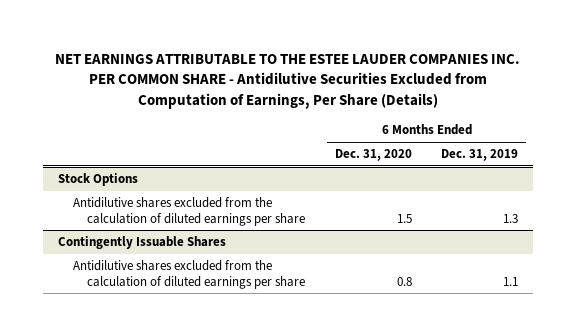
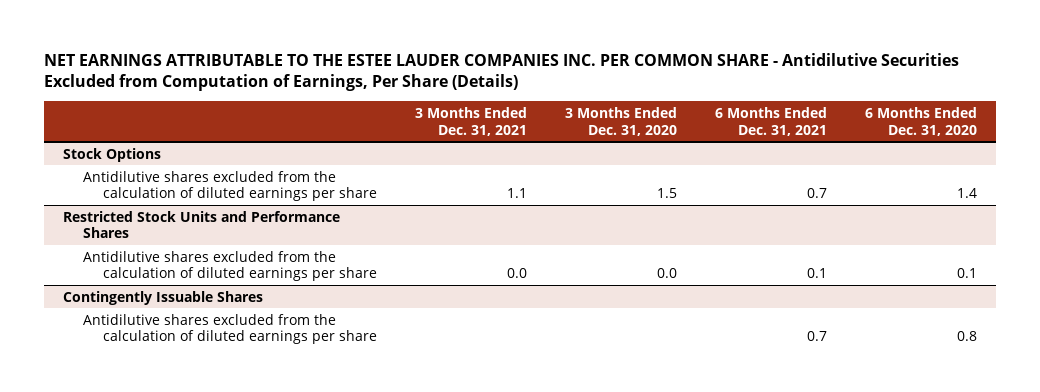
[441,149,519,162] Dec. 31, 2019 -> none
none -> [414,107,527,136] 3 Months Ended Dec. 31, 2021
none -> [564,107,677,136] 3 Months Ended Dec. 31, 2020
none -> [714,107,827,136] 6 Months Ended Dec. 31, 2021
[396,213,412,223] 1.5 -> [956,188,977,199] 1.4
none -> [63,210,341,239] Restricted Stock Units and Performance Shares
none -> [83,250,378,282] Antidilutive shares excluded from the calculation of diluted earnings per share

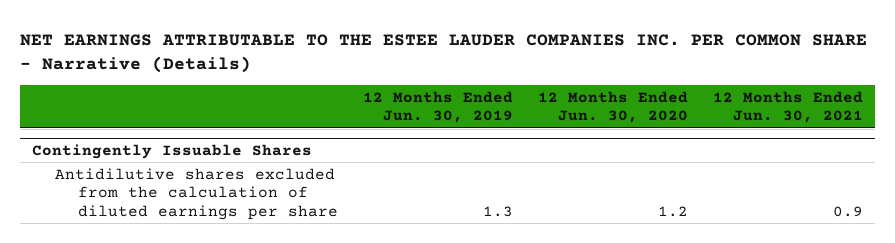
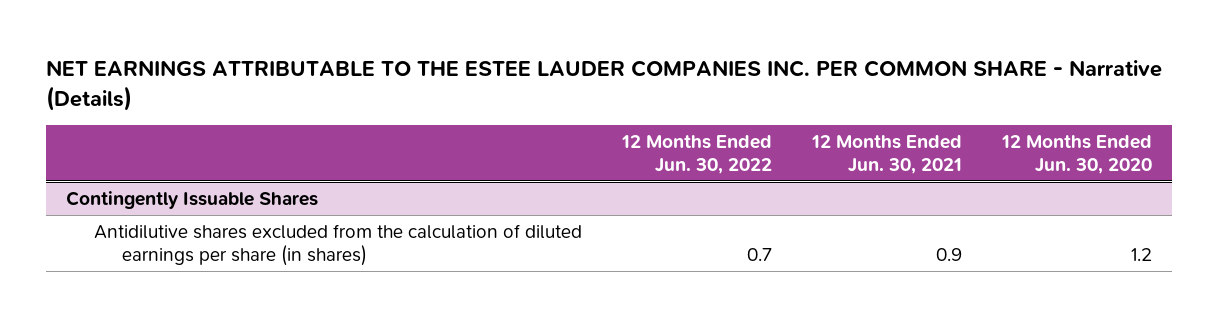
[362,90,513,124] 12 Months Ended Jun. 30, 2019 -> none
none -> [621,134,773,174] 12 Months Ended Jun. 30, 2022
[55,167,338,220] Antidilutive shares excluded from the calculation of diluted earnings per share -> [94,224,583,266] Antidilutive shares excluded from the calculation of diluted earnings per share (in shares)

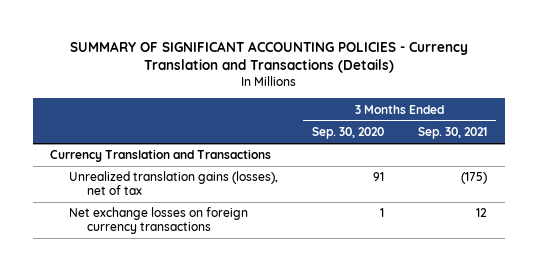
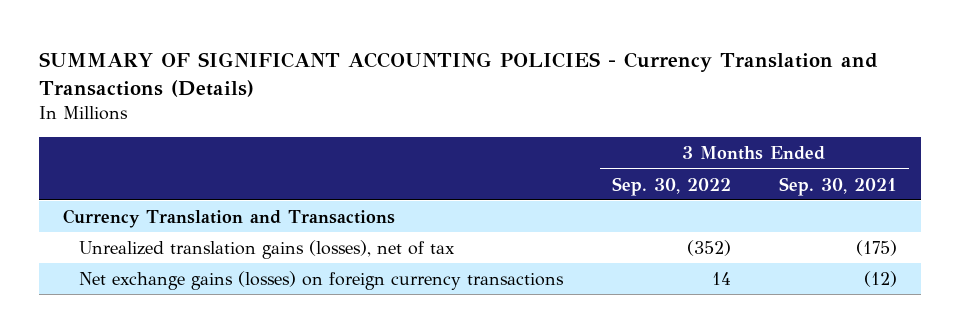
[312,127,385,140] Sep. 30, 2020 -> none
none -> [611,176,731,196] Sep. 30, 2022
[68,207,248,235] Net exchange losses on foreign currency transactions -> [79,270,565,290] Net exchange gains (losses) on foreign currency transactions
[476,208,488,218] 12 -> [863,270,897,287] (12)

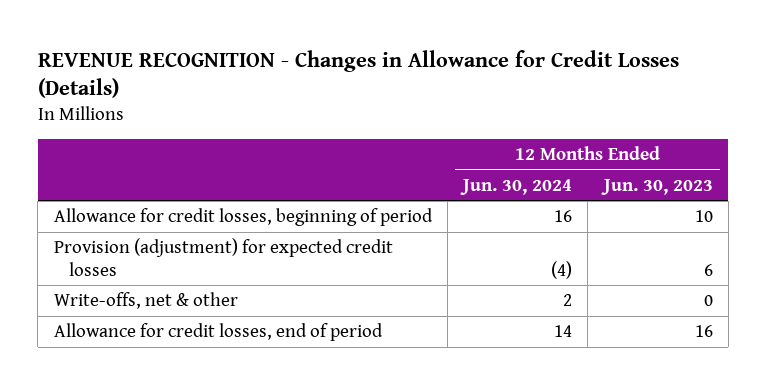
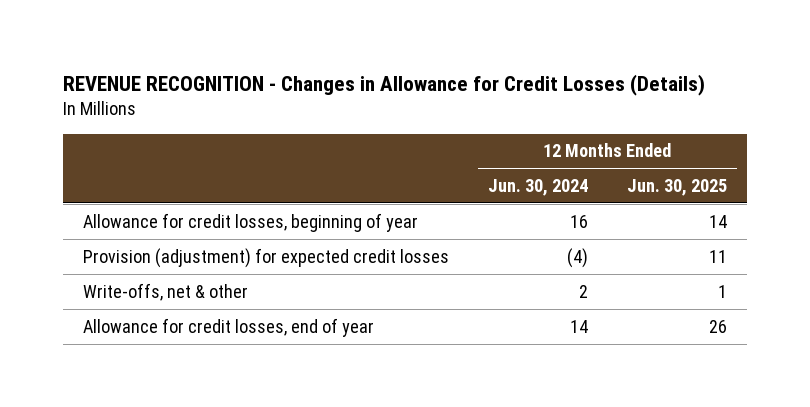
[600,178,713,195] Jun. 30, 2023 -> none
none -> [627,178,728,196] Jun. 30, 2025
[53,208,433,227] Allowance for credit losses, beginning of period -> [82,212,418,232] Allowance for credit losses, beginning of year
[53,323,383,342] Allowance for credit losses, end of period -> [82,317,374,337] Allowance for credit losses, end of year

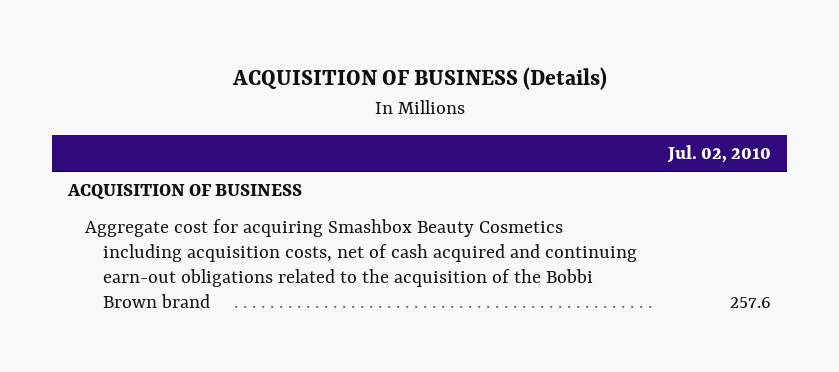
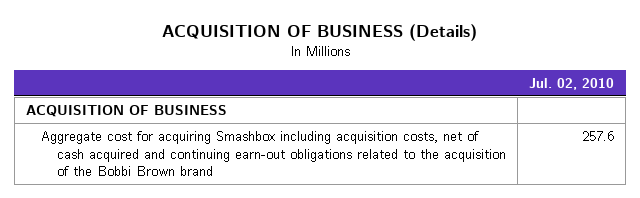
[85,219,637,309] Aggregate cost for acquiring Smashbox Beauty Cosmetics including acquisition costs, net of cash acquired and continuing earn-out obligations related to the acquisition of the Bobbi Brown brand -> [41,130,506,177] Aggregate cost for acquiring Smashbox including acquisition costs, net of cash acquired and continuing earn-out obligations related to the acquisition of the Bobbi Brown brand

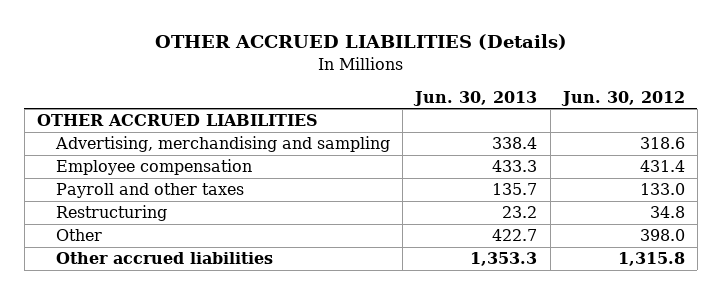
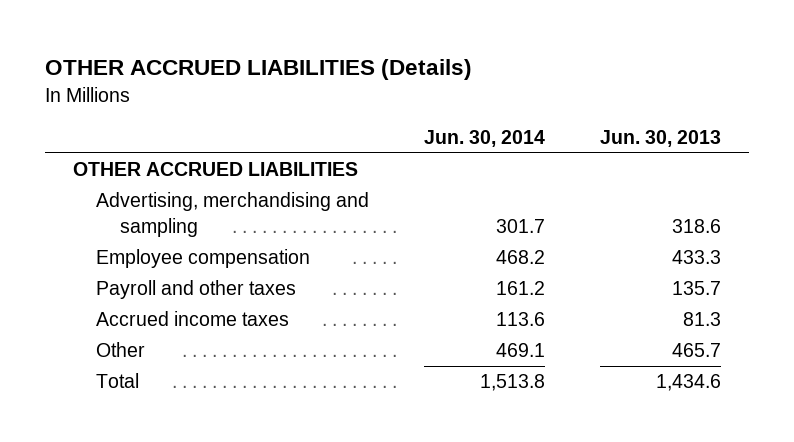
[560,90,685,106] Jun. 30, 2012 -> none
none -> [424,129,546,147] Jun. 30, 2014
[492,137,538,150] 338.4 -> [672,218,722,233] 318.6
[56,205,168,222] Restructuring -> none
[56,252,274,265] Other accrued liabilities -> none
none -> [96,311,290,327] Accrued income taxes
[492,229,538,242] 422.7 -> [672,343,722,358] 465.7
none -> [96,373,140,389] Total

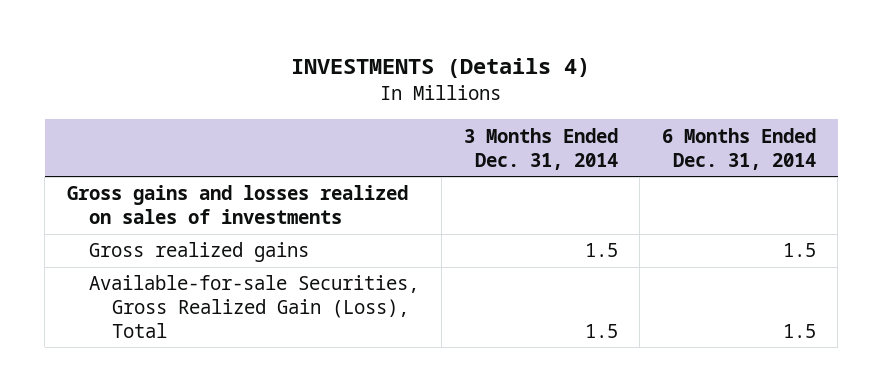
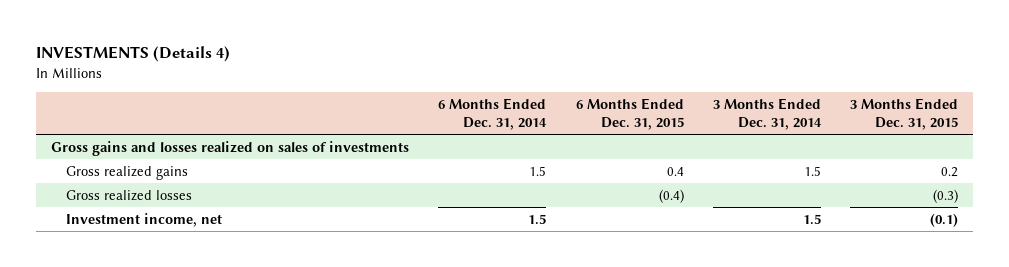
none -> [575,98,684,130] 6 Months Ended Dec. 31, 2015
none -> [850,98,959,130] 3 Months Ended Dec. 31, 2015
none -> [65,189,192,201] Gross realized losses
[89,275,420,338] Available-for-sale Securities, Gross Realized Gain (Loss), Total -> [65,212,222,227] Investment income, net

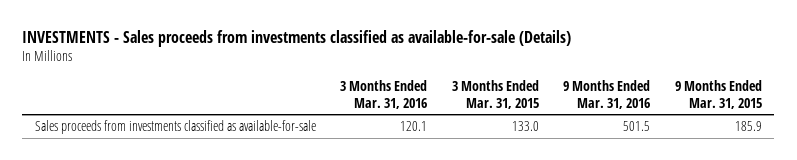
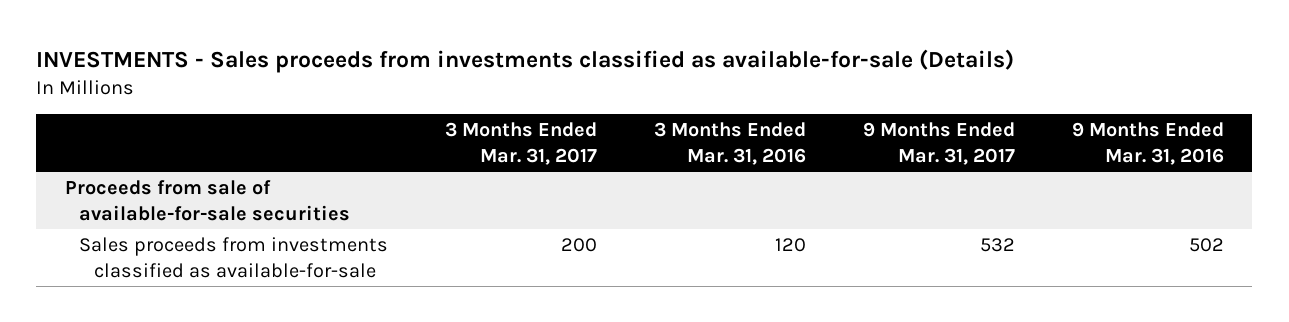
[451,79,539,109] 3 Months Ended Mar. 31, 2015 -> none
[675,79,763,109] 9 Months Ended Mar. 31, 2015 -> none
none -> [445,121,598,165] 3 Months Ended Mar. 31, 2017
none -> [863,121,1016,165] 9 Months Ended Mar. 31, 2017
none -> [64,179,351,221] Proceeds from sale of available-for-sale securities
[400,121,428,132] 120.1 -> [775,237,807,252] 120
[623,121,651,132] 501.5 -> [1189,237,1225,252] 502

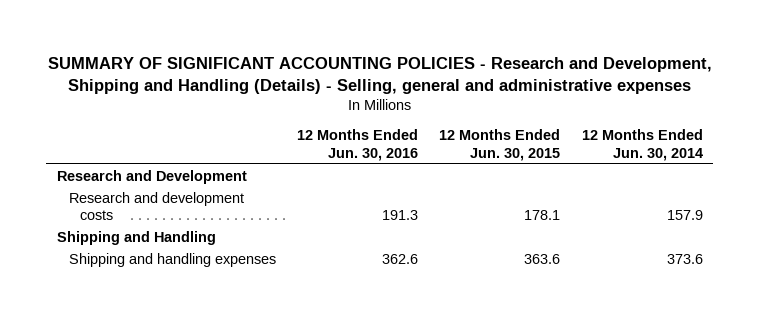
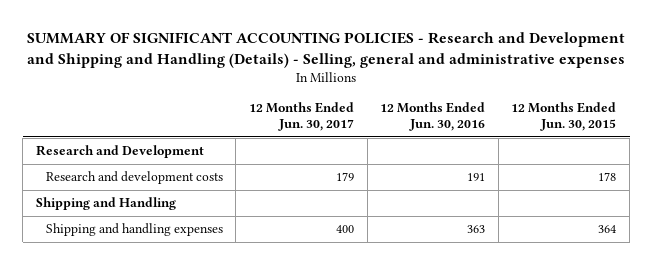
[47,56,712,94] SUMMARY OF SIGNIFICANT ACCOUNTING POLICIES - Research and Development, Shipping and Handling (Details) - Selling, general and administrative expenses -> [27,32,626,68] SUMMARY OF SIGNIFICANT ACCOUNTING POLICIES - Research and Development and Shipping and Handling (Details) - Selling, general and administrative expenses
[581,129,703,161] 12 Months Ended Jun. 30, 2014 -> none
none -> [249,102,355,132] 12 Months Ended Jun. 30, 2017
[382,210,419,221] 191.3 -> [467,173,486,182] 191
[524,210,561,221] 178.1 -> [598,172,617,182] 178
[382,253,419,264] 362.6 -> [467,225,486,234] 363
[524,253,561,264] 363.6 -> [598,225,617,234] 364

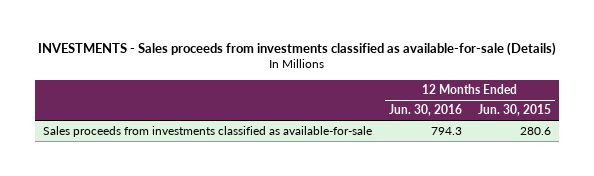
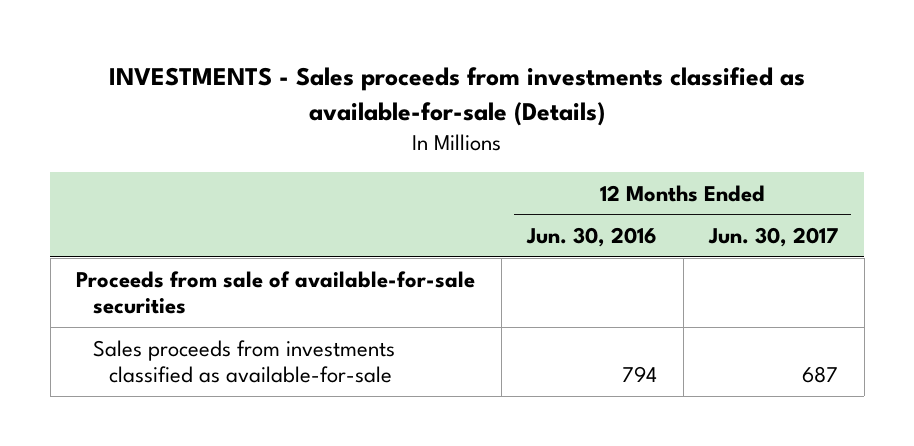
[477,104,551,117] Jun. 30, 2015 -> none
none -> [708,226,839,247] Jun. 30, 2017
none -> [76,270,476,314] Proceeds from sale of available-for-sale securities
[430,127,462,136] 794.3 -> [622,365,658,382] 794

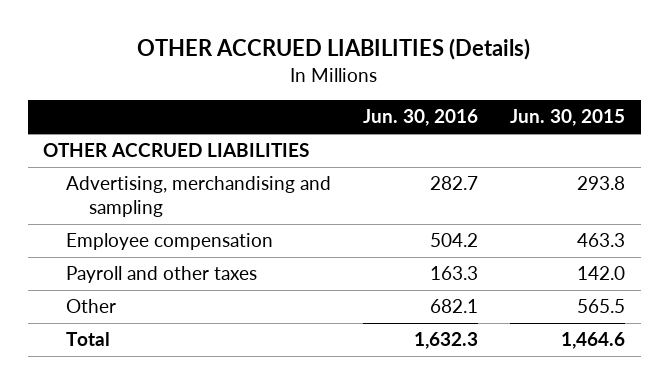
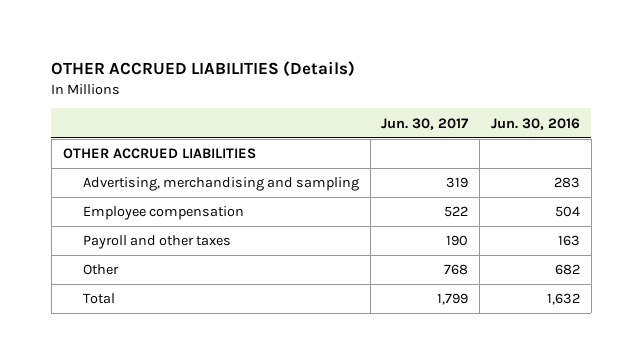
[510,109,626,127] Jun. 30, 2015 -> none
none -> [381,117,469,130] Jun. 30, 2017
[430,176,479,191] 282.7 -> [554,177,581,189] 283
[430,233,479,248] 504.2 -> [555,206,581,218] 504
[430,266,479,281] 163.3 -> [558,235,581,247] 163
[430,299,479,314] 682.1 -> [555,264,581,276] 682
[414,332,479,350] 1,632.3 -> [547,293,581,306] 1,632

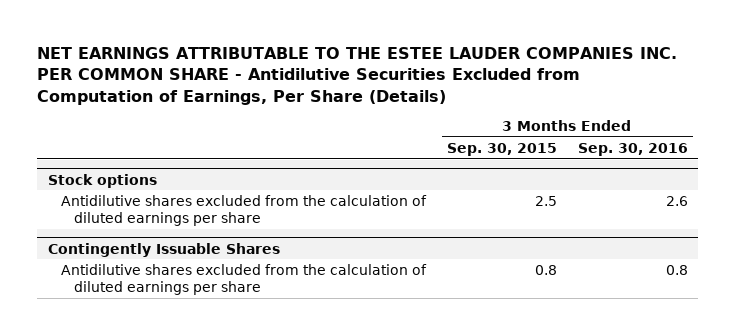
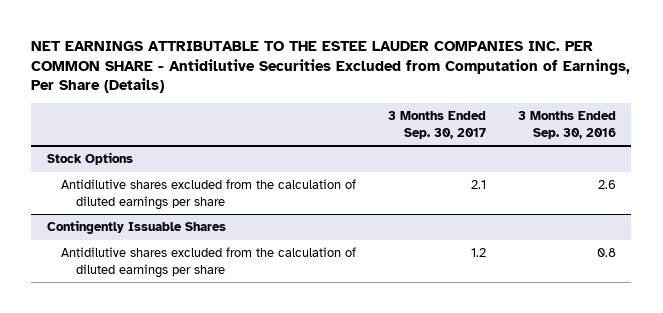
[446,142,557,156] Sep. 30, 2015 -> none
none -> [388,111,487,139] 3 Months Ended Sep. 30, 2017
[47,173,157,188] Stock options -> [46,152,133,166] Stock Options

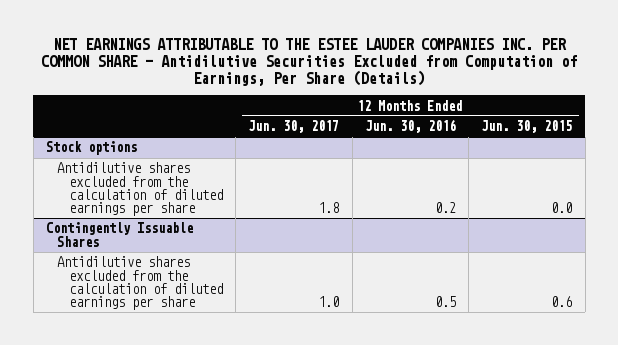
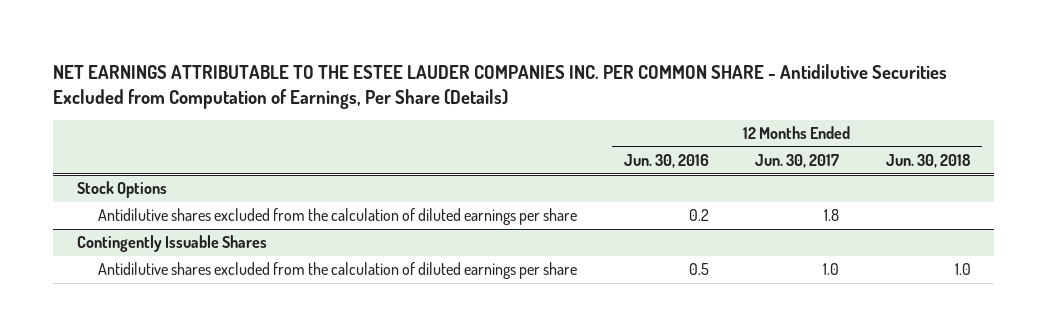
[481,120,573,134] Jun. 30, 2015 -> none
none -> [885,154,971,169] Jun. 30, 2018
[45,141,137,156] Stock options -> [76,181,167,199] Stock Options

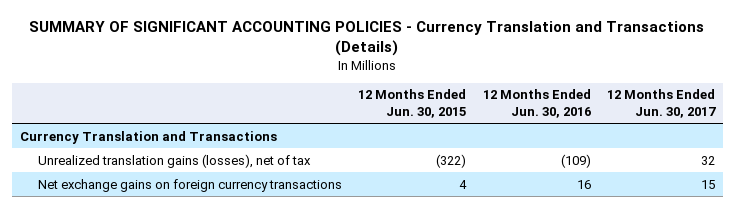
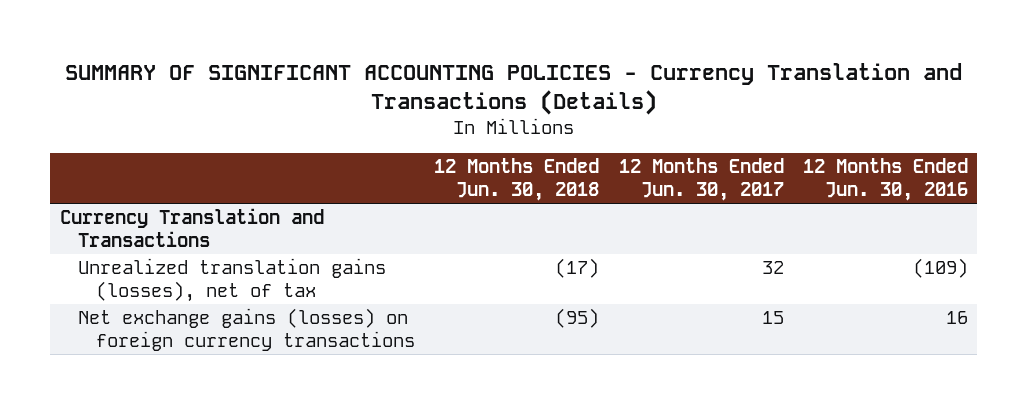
[358,89,467,118] 12 Months Ended Jun. 30, 2015 -> none
none -> [434,158,600,201] 12 Months Ended Jun. 30, 2018
[38,178,343,192] Net exchange gains on foreign currency transactions -> [78,308,416,351] Net exchange gains (losses) on foreign currency transactions

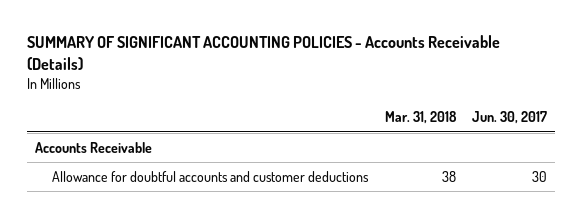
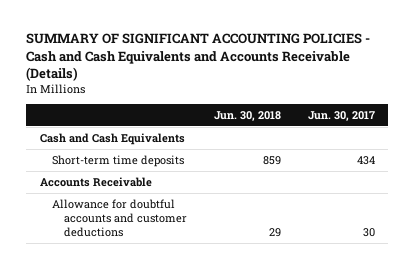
[26,35,500,70] SUMMARY OF SIGNIFICANT ACCOUNTING POLICIES - Accounts Receivable (Details) -> [26,33,371,82] SUMMARY OF SIGNIFICANT ACCOUNTING POLICIES - Cash and Cash Equivalents and Accounts Receivable (Details)
[384,111,457,125] Mar. 31, 2018 -> none
none -> [214,111,282,122] Jun. 30, 2018
none -> [39,132,185,145] Cash and Cash Equivalents
none -> [51,154,184,167] Short-term time deposits

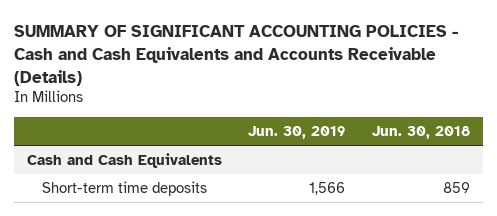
[307,111,375,122] Jun. 30, 2017 -> none
none -> [248,126,346,140] Jun. 30, 2019
[39,176,152,187] Accounts Receivable -> none
[51,198,188,237] Allowance for doubtful accounts and customer deductions -> none

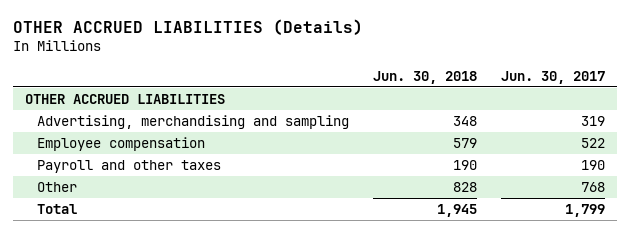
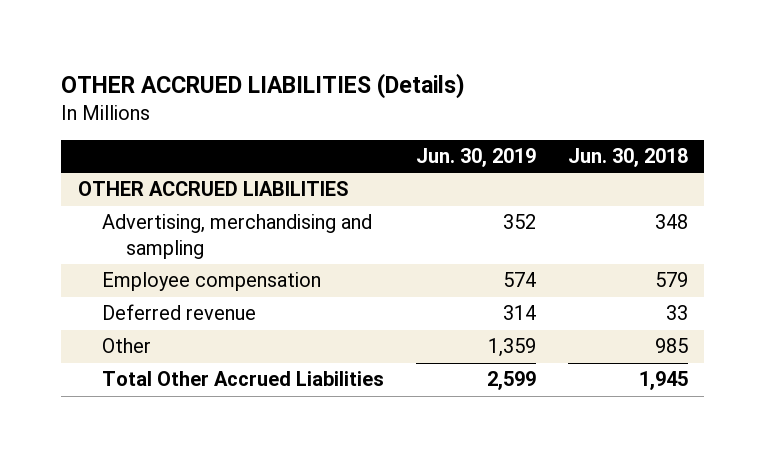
[501,70,606,84] Jun. 30, 2017 -> none
none -> [416,147,537,167] Jun. 30, 2019
[37,159,222,173] Payroll and other taxes -> none
none -> [101,304,256,321] Deferred revenue
[453,181,478,192] 828 -> [655,338,689,354] 985
[37,203,78,214] Total -> [101,371,384,387] Total Other Accrued Liabilities

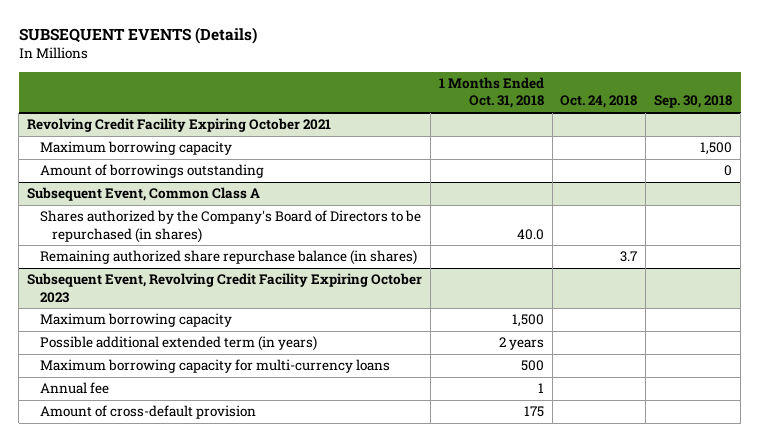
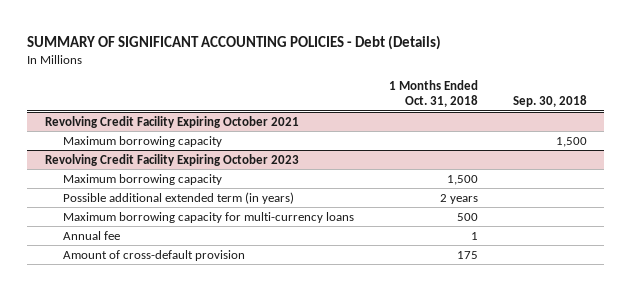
[18,26,257,44] SUBSEQUENT EVENTS (Details) -> [27,34,442,50] SUMMARY OF SIGNIFICANT ACCOUNTING POLICIES - Debt (Details)
[560,95,638,109] Oct. 24, 2018 -> none
[39,164,264,179] Amount of borrowings outstanding -> none
[27,187,261,202] Subsequent Event, Common Class A -> none
[39,210,421,243] Shares authorized by the Company's Board of Directors to be repurchased (in shares) -> none
[39,250,417,266] Remaining authorized share repurchase balance (in shares) -> none
[27,273,423,303] Subsequent Event, Revolving Credit Facility Expiring October 2023 -> [44,153,299,166] Revolving Credit Facility Expiring October 2023

